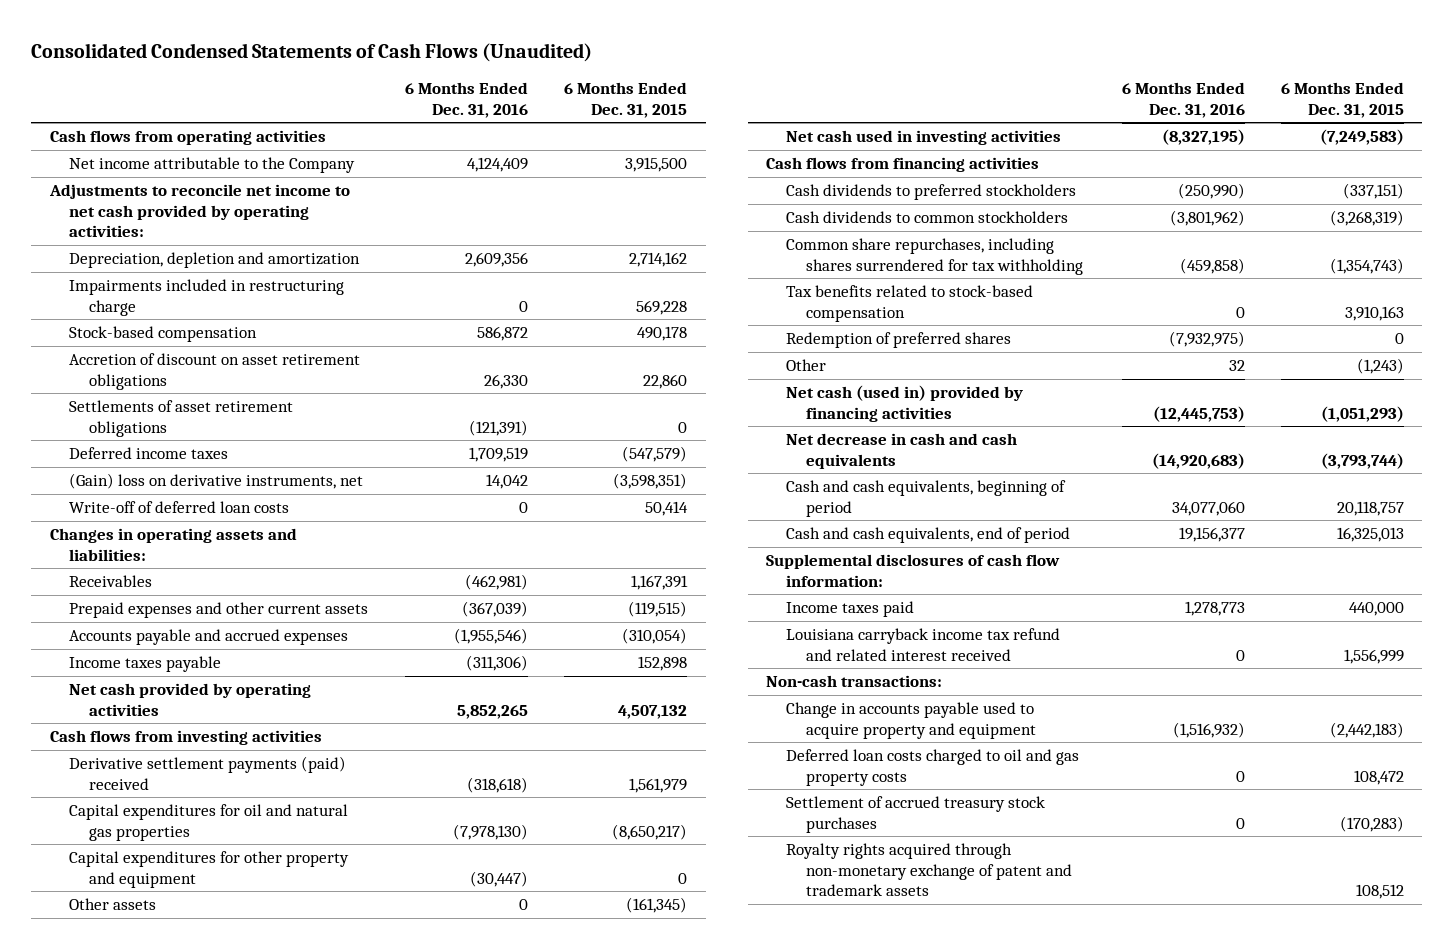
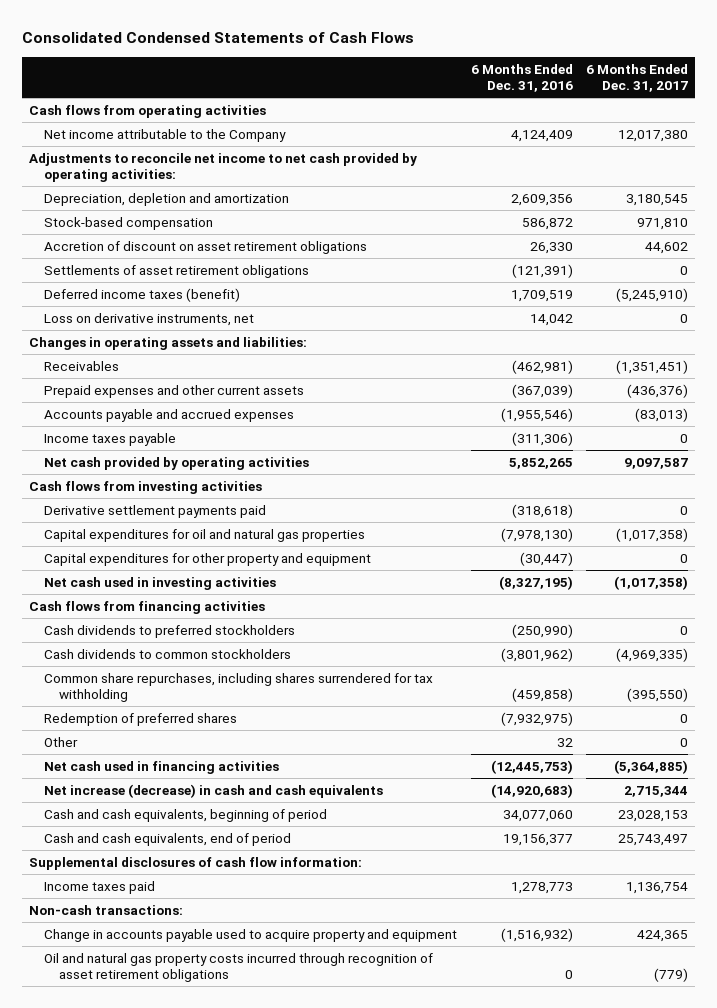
[31,42,593,62] Consolidated Condensed Statements of Cash Flows (Unaudited) -> [22,32,415,44] Consolidated Condensed Statements of Cash Flows
[564,81,688,118] 6 Months Ended Dec. 31, 2015 -> none
none -> [586,63,689,93] 6 Months Ended Dec. 31, 2017
[69,279,345,316] Impairments included in restructuring charge -> none
[69,501,290,514] Write-off of deferred loan costs -> none
[69,447,229,460] Deferred income taxes -> [43,287,240,302] Deferred income taxes (benefit)
[69,473,364,490] (Gain) loss on derivative instruments, net -> [43,312,254,326] Loss on derivative instruments, net
[69,756,347,790] Derivative settlement payments (paid) received -> [43,504,266,518] Derivative settlement payments paid
[69,898,157,911] Other assets -> none
[785,285,1033,322] Tax benefits related to stock-based compensation -> none
[785,385,1023,422] Net cash (used in) provided by financing activities -> [43,760,279,774] Net cash used in financing activities
[785,433,1017,469] Net decrease in cash and cash equivalents -> [43,783,383,798] Net increase (decrease) in cash and cash equivalents
[785,628,1060,661] Louisiana carryback income tax refund and related interest received -> none
[785,749,1079,786] Deferred loan costs charged to oil and gas property costs -> none
[785,796,1045,833] Settlement of accrued treasury stock purchases -> none
[785,843,1072,897] Royalty rights acquired through non-monetary exchange of patent and trademark assets -> none
none -> [43,952,433,983] Oil and natural gas property costs incurred through recognition of asset retirement obligations

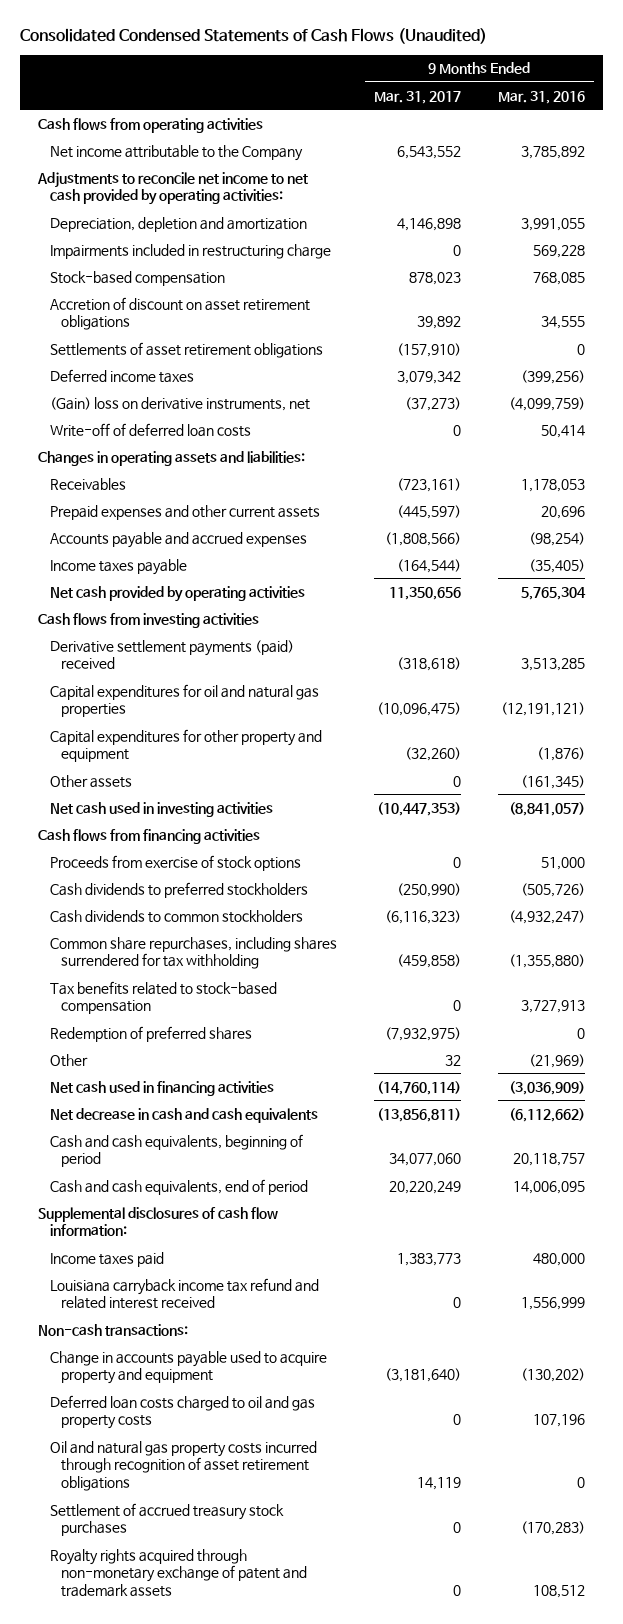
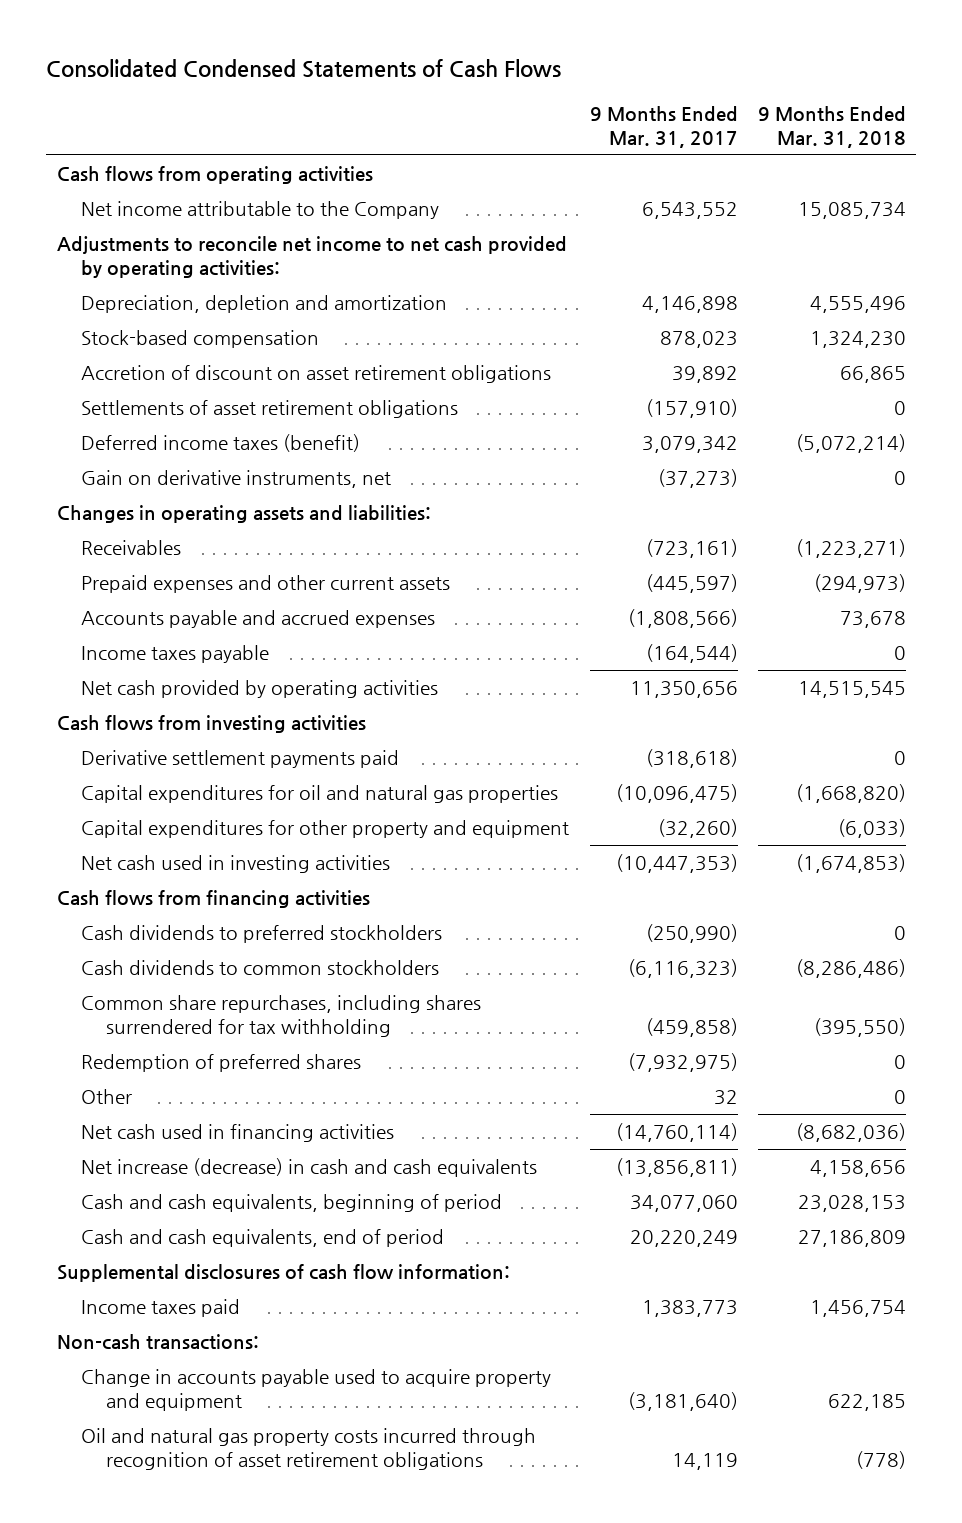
[19,27,487,44] Consolidated Condensed Statements of Cash Flows (Unaudited) -> [46,59,562,79] Consolidated Condensed Statements of Cash Flows
[497,90,585,104] Mar. 31, 2016 -> none
none -> [757,105,906,148] 9 Months Ended Mar. 31, 2018
[49,243,331,259] Impairments included in restructuring charge -> none
[49,422,251,437] Write-off of deferred loan costs -> none
[49,368,194,383] Deferred income taxes -> [81,434,361,453] Deferred income taxes (benefit)
[49,396,310,411] (Gain) loss on derivative instruments, net -> [81,470,392,489] Gain on derivative instruments, net
[49,639,294,670] Derivative settlement payments (paid) received -> [81,750,400,769] Derivative settlement payments paid
[49,774,132,788] Other assets -> none
[49,854,301,871] Proceeds from exercise of stock options -> none
[49,980,277,1015] Tax benefits related to stock-based compensation -> none
[49,1107,318,1123] Net decrease in cash and cash equivalents -> [81,1158,538,1178] Net increase (decrease) in cash and cash equivalents
[49,1277,319,1310] Louisiana carryback income tax refund and related interest received -> none
[49,1394,315,1430] Deferred loan costs charged to oil and gas property costs -> none
[49,1502,284,1537] Settlement of accrued treasury stock purchases -> none
[49,1548,307,1598] Royalty rights acquired through non-monetary exchange of patent and trademark assets -> none

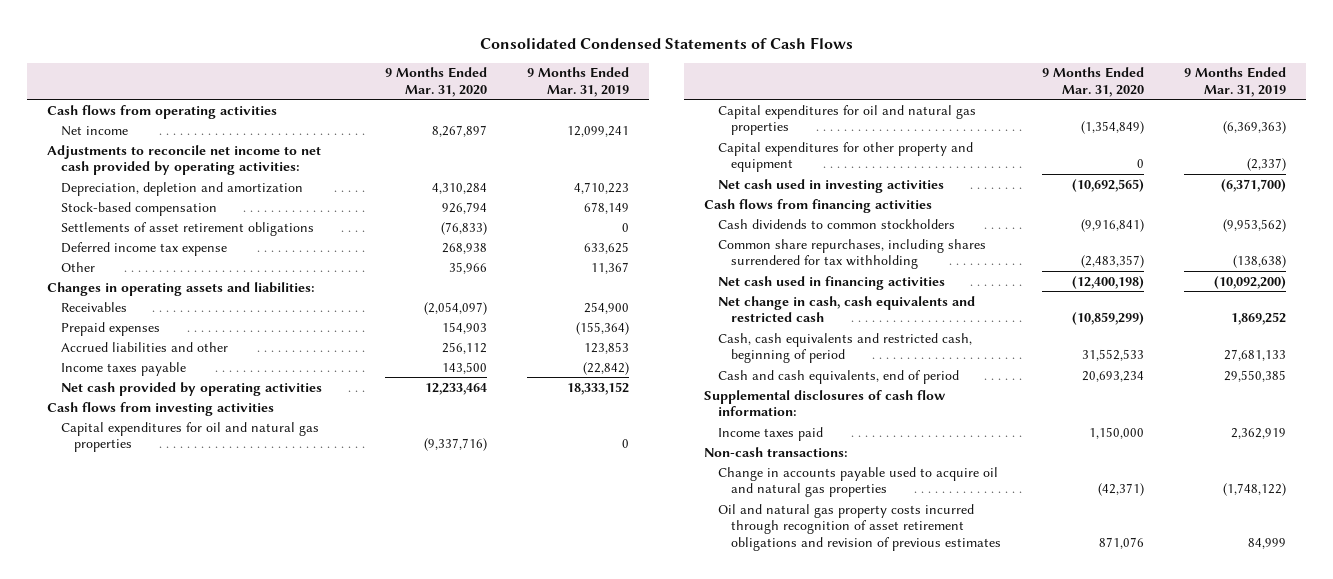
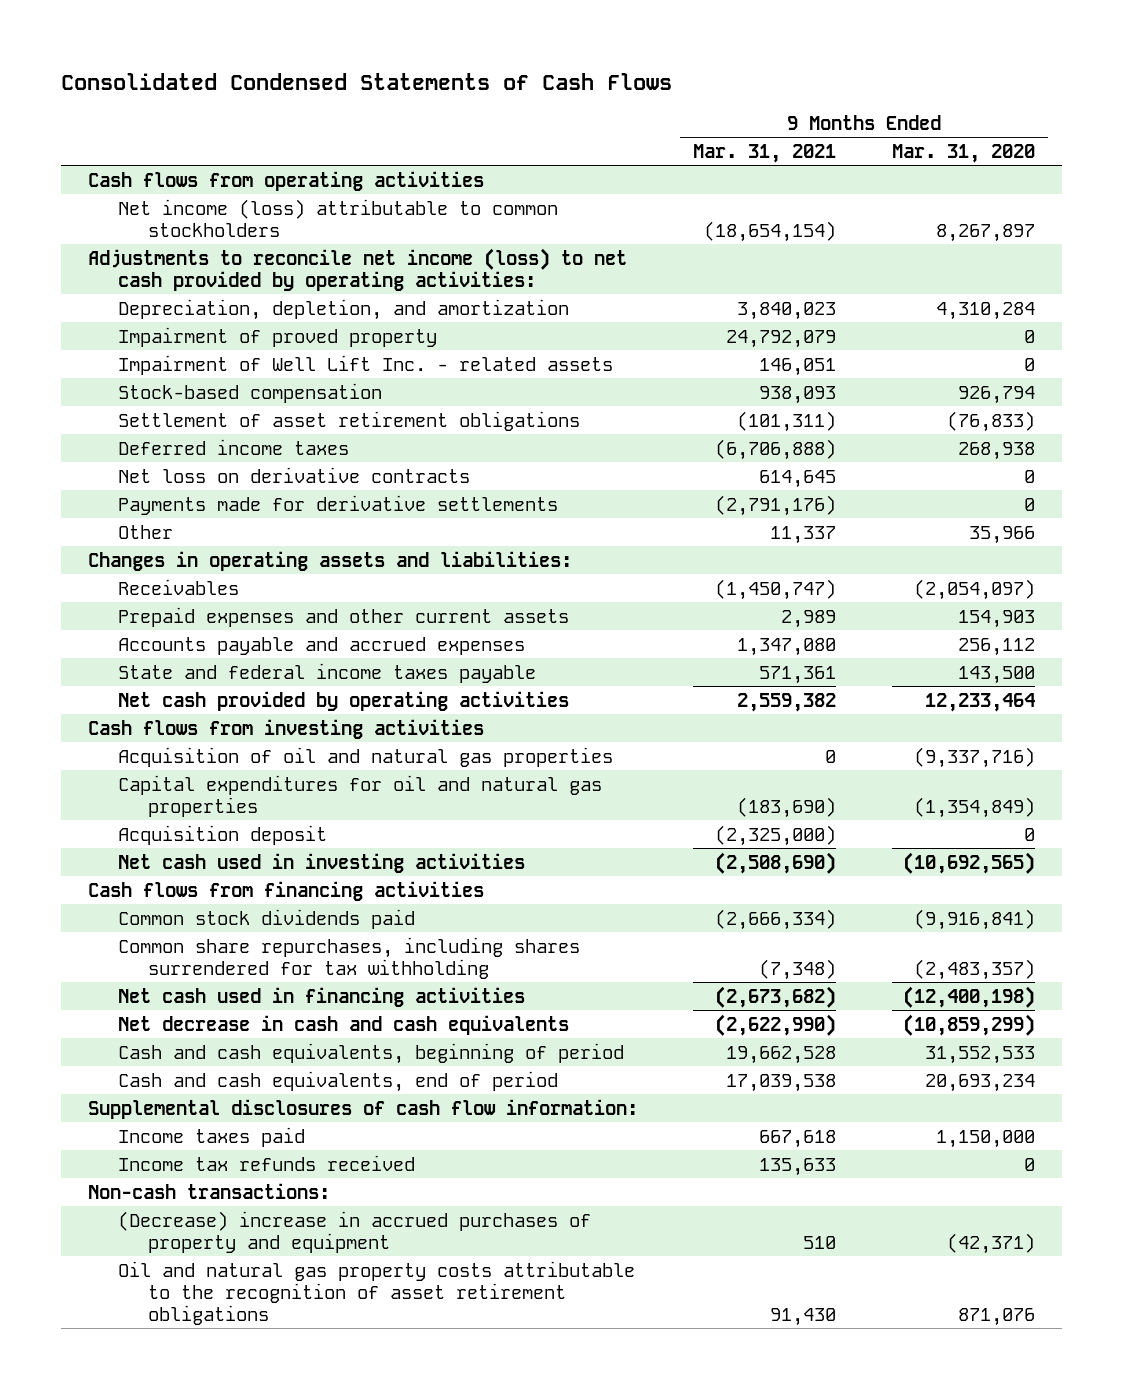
[527,67,630,97] 9 Months Ended Mar. 31, 2019 -> none
none -> [693,144,837,164] Mar. 31, 2021
[60,125,128,136] Net income -> [118,198,559,237] Net income (loss) attributable to common stockholders
[47,144,322,176] Adjustments to reconcile net income to net cash provided by operating activities: -> [88,247,628,291] Adjustments to reconcile net income (loss) to net cash provided by operating activities:
[60,181,303,196] Depreciation, depletion and amortization -> [118,298,570,320] Depreciation, depletion, and amortization
none -> [118,326,438,347] Impairment of proved property
none -> [118,354,614,375] Impairment of Well Lift Inc. - related assets
[60,221,314,236] Settlements of asset retirement obligations -> [118,410,581,431] Settlement of asset retirement obligations
[60,241,227,256] Deferred income tax expense -> [118,438,350,455] Deferred income taxes
none -> [118,466,471,483] Net loss on derivative contracts
none -> [118,494,559,515] Payments made for derivative settlements
[60,321,160,336] Prepaid expenses -> [118,606,570,627] Prepaid expenses and other current assets
[60,341,228,352] Accrued liabilities and other -> [118,636,526,655] Accounts payable and accrued expenses
[60,361,186,376] Income taxes payable -> [118,662,537,683] State and federal income taxes payable
[60,421,319,453] Capital expenditures for oil and natural gas properties -> [118,746,614,767] Acquisition of oil and natural gas properties
[717,141,973,173] Capital expenditures for other property and equipment -> none
none -> [118,824,328,845] Acquisition deposit
[717,218,955,229] Cash dividends to common stockholders -> [118,908,416,929] Common stock dividends paid
[717,295,975,323] Net change in cash, cash equivalents and restricted cash -> [118,1014,570,1035] Net decrease in cash and cash equivalents
[717,332,972,364] Cash, cash equivalents and restricted cash, beginning of period -> [118,1042,625,1064] Cash and cash equivalents, beginning of period
none -> [118,1154,416,1171] Income tax refunds received
[717,466,998,498] Change in accounts payable used to acquire oil and natural gas properties -> [118,1210,592,1253] (Decrease) increase in accrued purchases of property and equipment
[717,503,1002,551] Oil and natural gas property costs incurred through recognition of asset retirement obligations and revision of previous estimates -> [118,1260,636,1326] Oil and natural gas property costs attributable to the recognition of asset retirement obligations

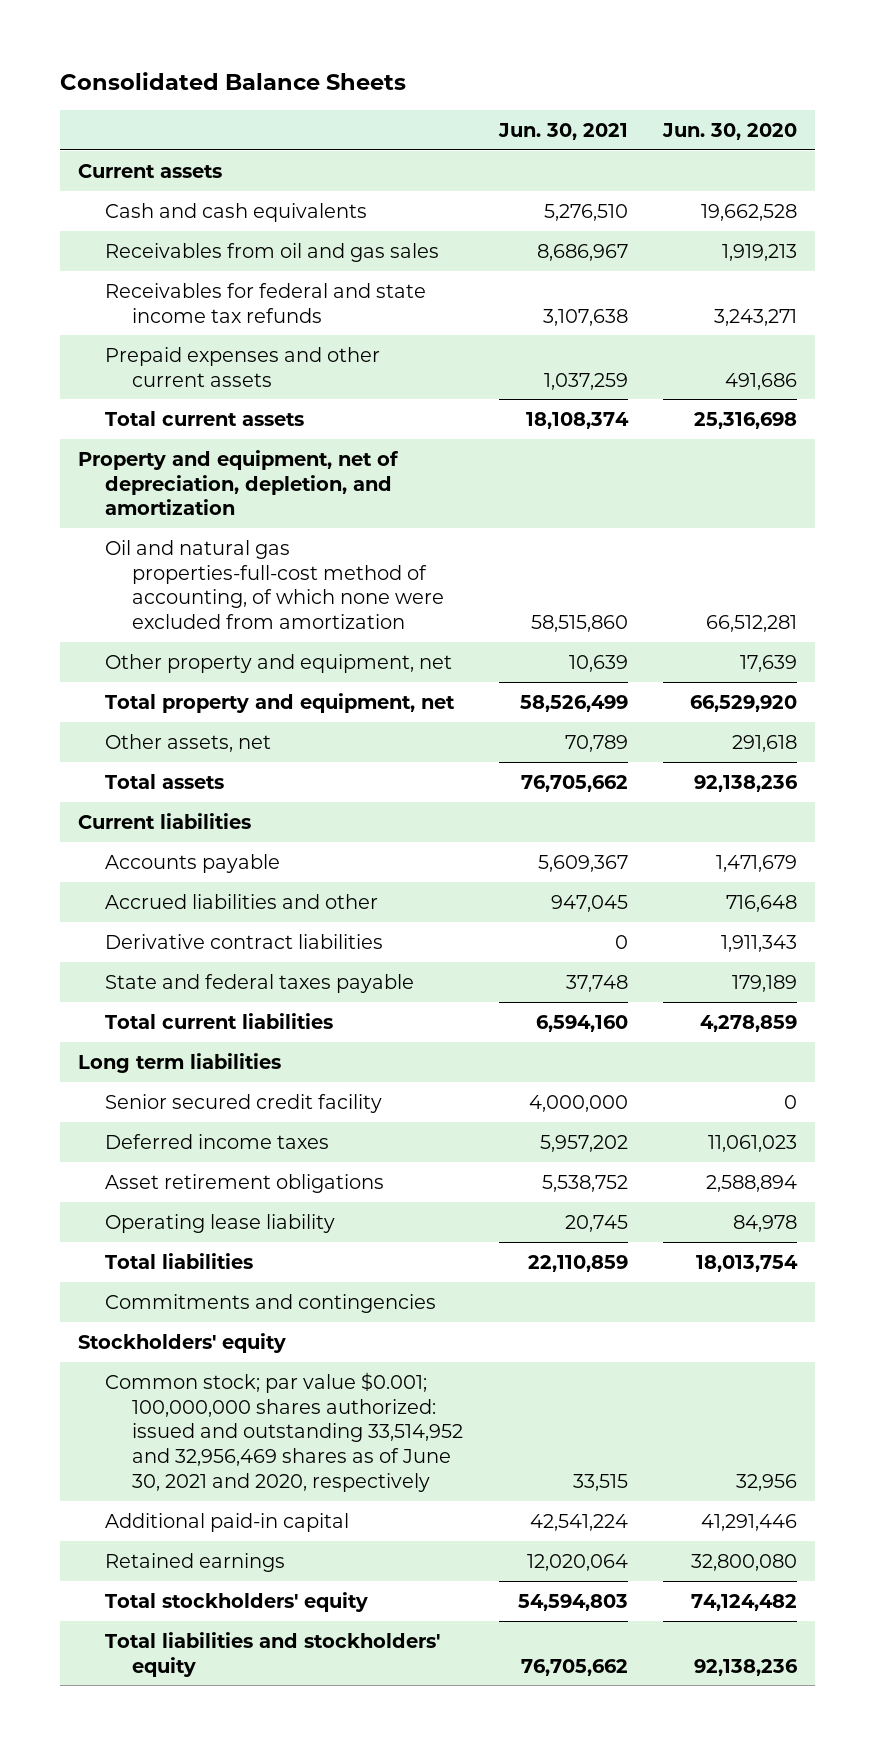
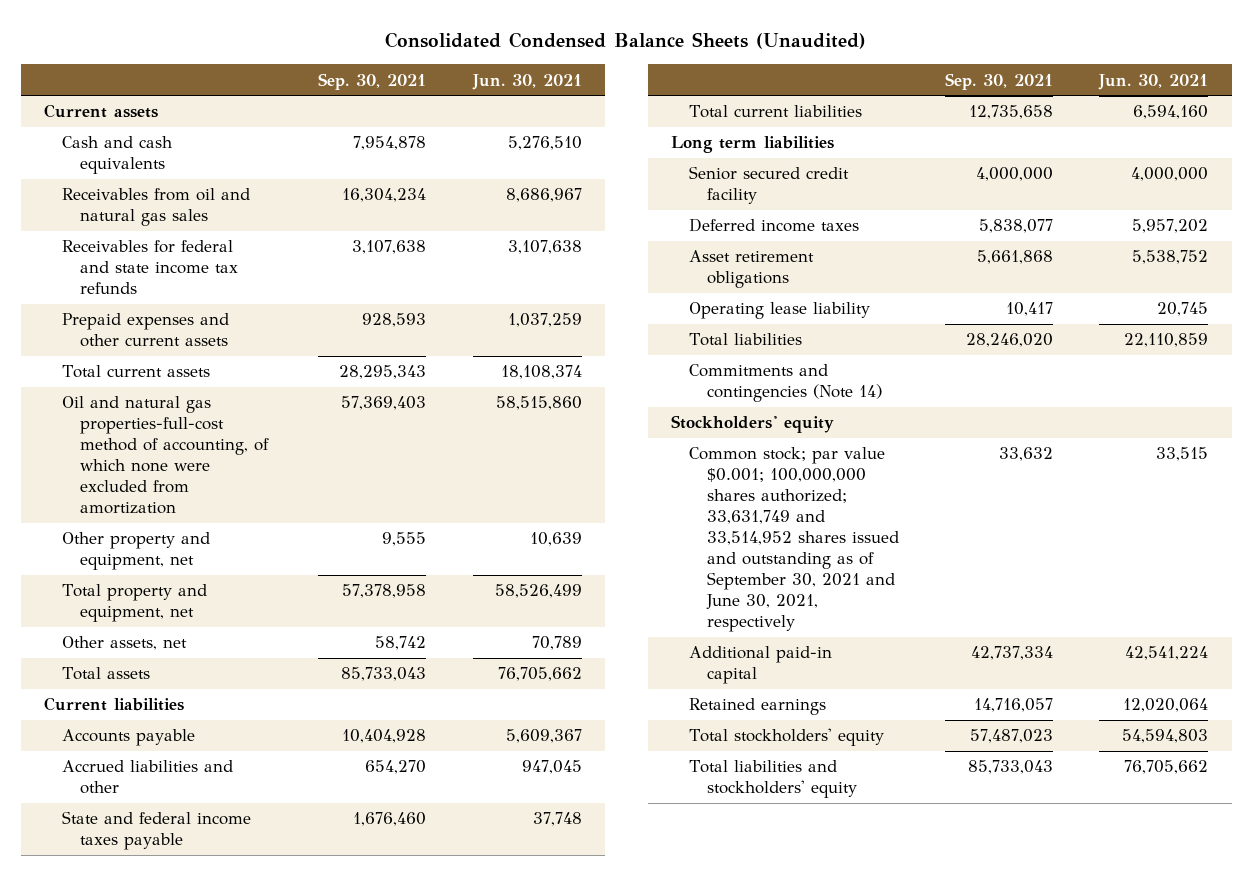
[59,72,406,91] Consolidated Balance Sheets -> [385,32,867,50] Consolidated Condensed Balance Sheets (Unaudited)
[662,122,798,140] Jun. 30, 2020 -> none
none -> [318,72,427,90] Sep. 30, 2021
[104,242,439,262] Receivables from oil and gas sales -> [62,188,251,227] Receivables from oil and natural gas sales
[77,449,399,516] Property and equipment, net of depreciation, depletion, and amortization -> none
[104,933,383,949] Derivative contract liabilities -> none
[104,973,414,993] State and federal taxes payable -> [62,811,252,851] State and federal income taxes payable
[104,1293,436,1313] Commitments and contingencies -> [688,364,882,403] Commitments and contingencies (Note 14)
[104,1371,464,1492] Common stock; par value $0.001; 100,000,000 shares authorized: issued and outstanding 33,514,952 and 32,956,469 shares as of June 30, 2021 and 2020, respectively -> [688,447,899,633] Common stock; par value $0.001; 100,000,000 shares authorized; 33,631,749 and 33,514,952 shares issued and outstanding as of September 30, 2021 and June 30, 2021, respectively

